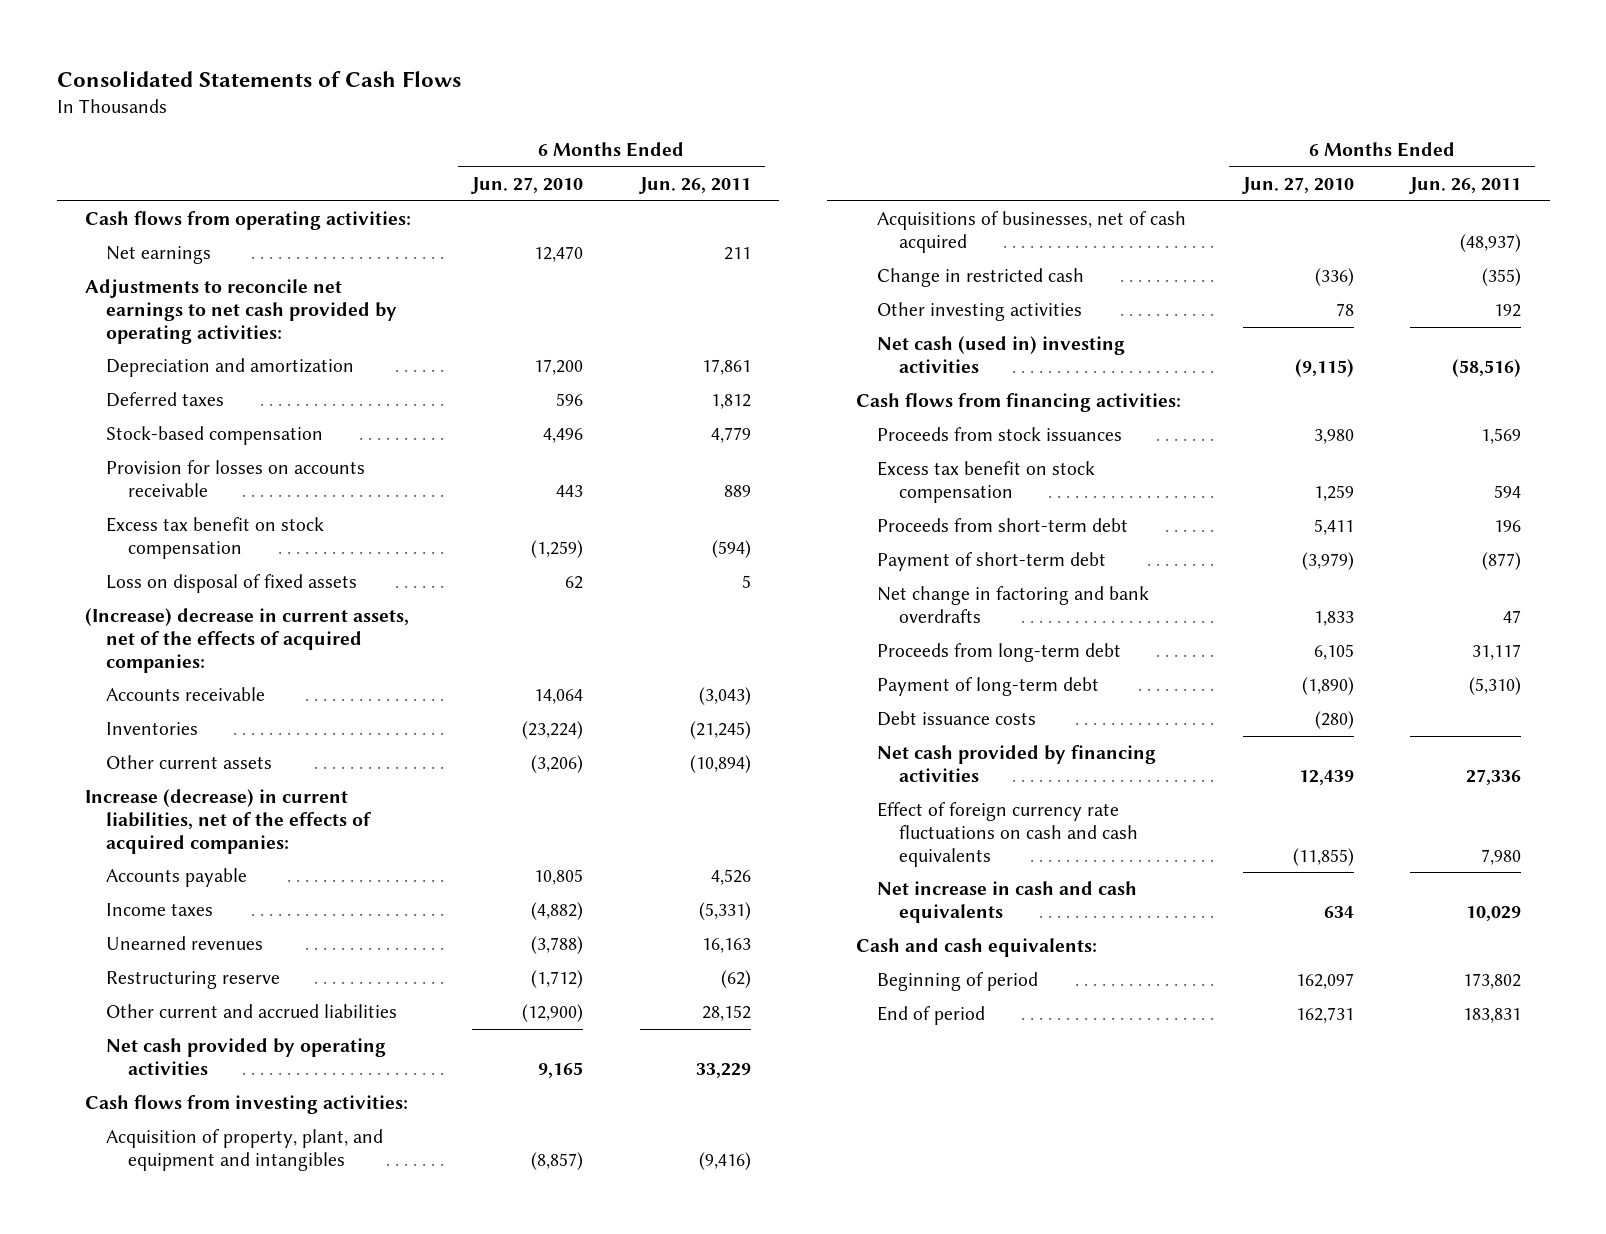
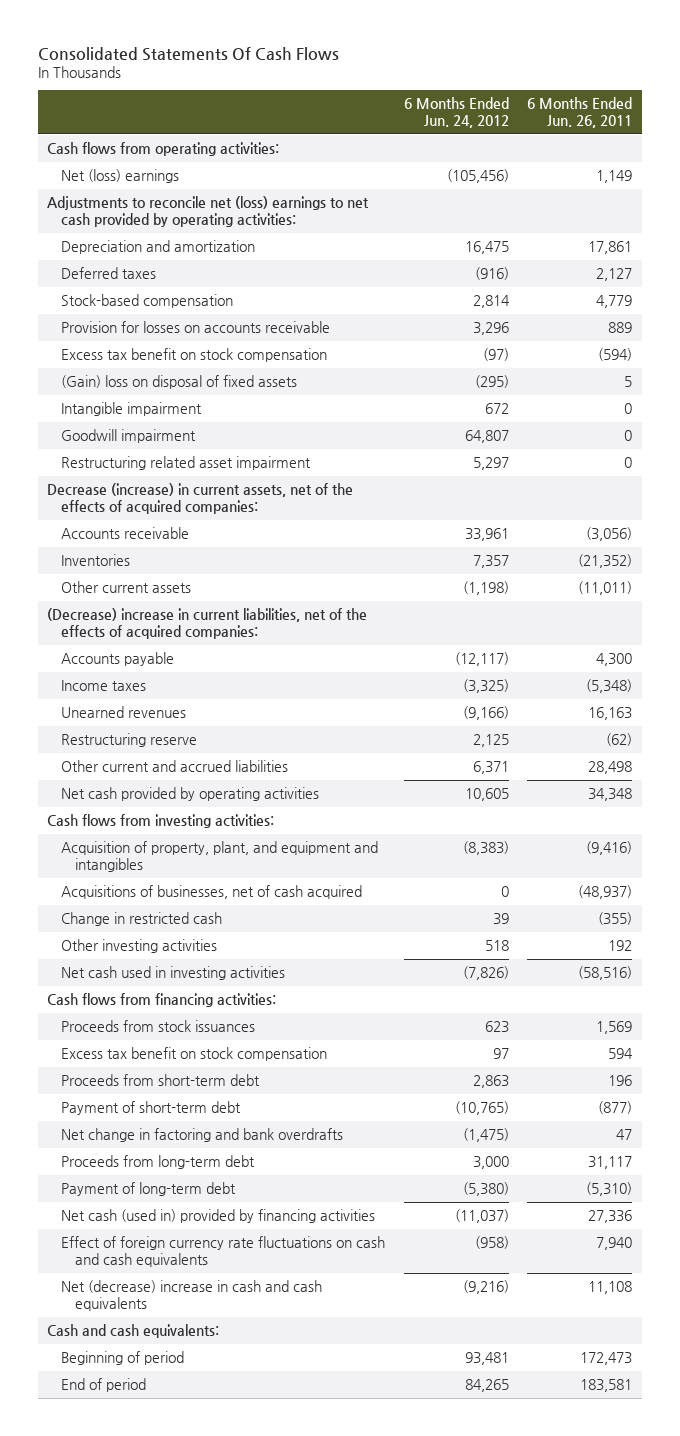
[56,70,461,87] Consolidated Statements of Cash Flows -> [38,46,340,61] Consolidated Statements Of Cash Flows
[471,176,584,194] Jun. 27, 2010 -> none
none -> [403,97,509,129] 6 Months Ended Jun. 24, 2012
[106,246,212,265] Net earnings -> [60,168,179,183] Net (loss) earnings
[723,247,751,261] 211 -> [596,169,633,183] 1,149
[84,279,398,344] Adjustments to reconcile net earnings to net cash provided by operating activities: -> [47,195,370,228] Adjustments to reconcile net (loss) earnings to net cash provided by operating activities:
[710,394,751,410] 1,812 -> [596,267,633,281] 2,127
[106,574,358,594] Loss on disposal of fixed assets -> [60,374,297,389] (Gain) loss on disposal of fixed assets
none -> [60,401,202,416] Intangible impairment
none -> [60,428,196,443] Goodwill impairment
none -> [60,455,311,470] Restructuring related asset impairment
[84,608,409,673] (Increase) decrease in current assets, net of the effects of acquired companies: -> [47,482,354,515] Decrease (increase) in current assets, net of the effects of acquired companies:
[698,687,751,706] (3,043) -> [586,526,633,541] (3,056)
[689,721,751,740] (21,245) -> [578,553,633,568] (21,352)
[689,755,751,774] (10,894) -> [578,580,633,595] (11,011)
[84,789,373,854] Increase (decrease) in current liabilities, net of the effects of acquired companies: -> [47,607,368,640] (Decrease) increase in current liabilities, net of the effects of acquired companies:
[710,869,751,886] 4,526 -> [596,652,633,666] 4,300
[698,902,751,921] (5,331) -> [586,678,633,693] (5,348)
[701,1005,751,1022] 28,152 -> [588,760,633,774] 28,498
[695,1063,751,1079] 33,229 -> [588,787,633,801] 34,348
[877,336,1126,374] Net cash (used in) investing activities -> [60,965,285,980] Net cash used in investing activities
[877,711,1037,727] Debt issuance costs -> none
[877,745,1157,783] Net cash provided by financing activities -> [60,1208,375,1223] Net cash (used in) provided by financing activities
[1481,848,1522,865] 7,980 -> [596,1236,633,1250] 7,940
[877,881,1138,924] Net increase in cash and cash equivalents -> [60,1279,322,1312] Net (decrease) increase in cash and cash equivalents
[1466,906,1522,922] 10,029 -> [588,1280,633,1294] 11,108
[1463,973,1522,990] 173,802 -> [580,1351,633,1365] 172,473
[1463,1008,1522,1024] 183,831 -> [580,1378,633,1392] 183,581

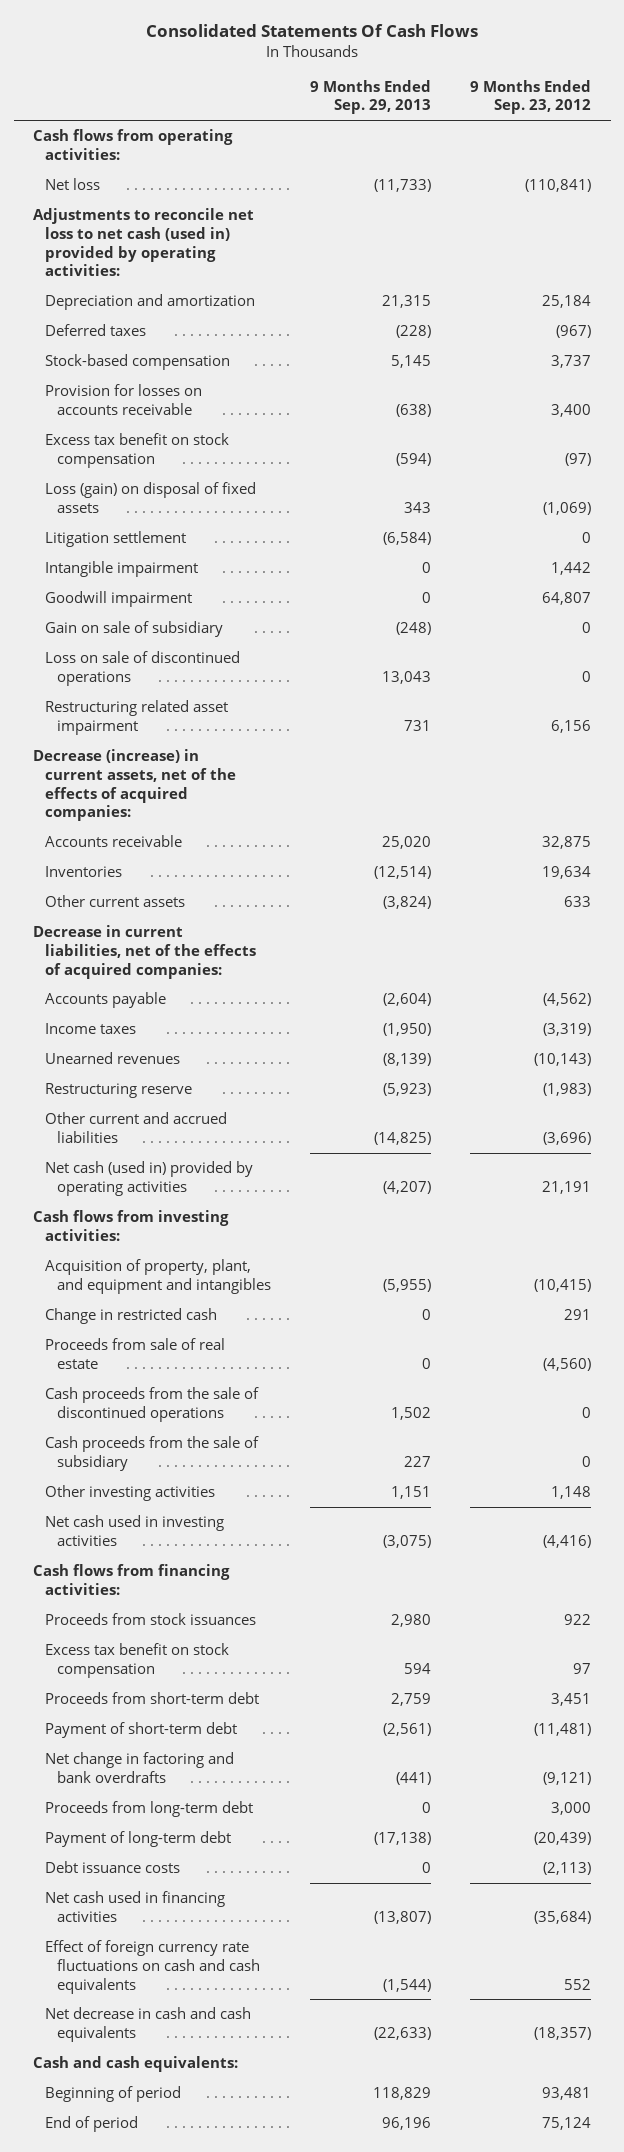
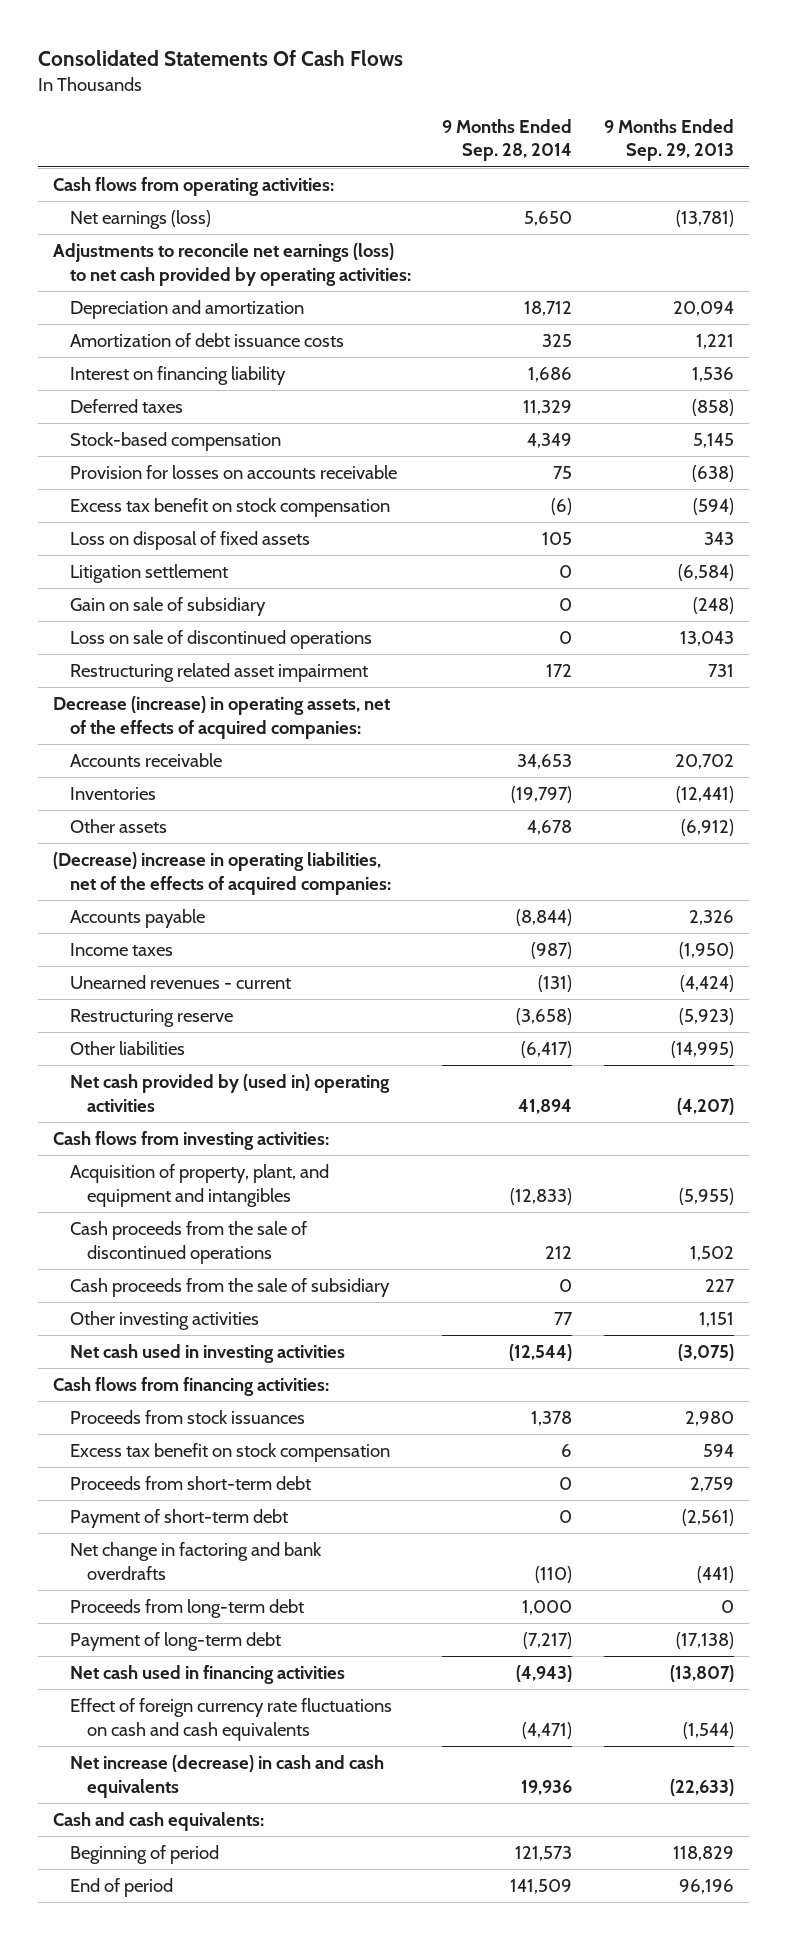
[470,79,592,115] 9 Months Ended Sep. 23, 2012 -> none
none -> [442,118,573,162] 9 Months Ended Sep. 28, 2014
[44,178,100,191] Net loss -> [69,210,211,230] Net earnings (loss)
[373,179,431,193] (11,733) -> [675,210,734,228] (13,781)
[33,208,255,277] Adjustments to reconcile net loss to net cash (used in) provided by operating activities: -> [53,243,411,286] Adjustments to reconcile net earnings (loss) to net cash provided by operating activities:
[381,295,431,309] 21,315 -> [672,301,734,317] 20,094
none -> [69,333,344,348] Amortization of debt issuance costs
none -> [69,366,286,386] Interest on financing liability
[395,325,431,339] (228) -> [691,399,734,417] (858)
[44,482,256,513] Loss (gain) on disposal of fixed assets -> [69,531,310,551] Loss on disposal of fixed assets
[44,561,198,578] Intangible impairment -> none
[44,591,192,608] Goodwill impairment -> none
[33,749,236,822] Decrease (increase) in current assets, net of the effects of acquired companies: -> [53,696,391,739] Decrease (increase) in operating assets, net of the effects of acquired companies:
[381,836,431,850] 25,020 -> [674,754,734,770] 20,702
[373,866,431,880] (12,514) -> [675,786,734,804] (12,441)
[44,895,185,908] Other current assets -> [69,819,167,834] Other assets
[382,896,431,910] (3,824) -> [680,819,734,837] (6,912)
[33,925,256,979] Decrease in current liabilities, net of the effects of acquired companies: -> [53,852,391,895] (Decrease) increase in operating liabilities, net of the effects of acquired companies:
[382,993,431,1007] (2,604) -> [688,910,734,926] 2,326
[44,1052,180,1065] Unearned revenues -> [69,975,291,990] Unearned revenues - current
[382,1053,431,1067] (8,139) -> [679,975,734,993] (4,424)
[44,1112,227,1143] Other current and accrued liabilities -> [69,1041,185,1056] Other liabilities
[373,1131,431,1145] (14,825) -> [670,1041,734,1059] (14,995)
[44,1161,253,1196] Net cash (used in) provided by operating activities -> [69,1074,390,1112] Net cash provided by (used in) operating activities
[44,1308,217,1325] Change in restricted cash -> none
[44,1338,225,1369] Proceeds from sale of real estate -> none
[44,1861,180,1874] Debt issuance costs -> none
[44,2007,251,2042] Net decrease in cash and cash equivalents -> [69,1755,384,1798] Net increase (decrease) in cash and cash equivalents

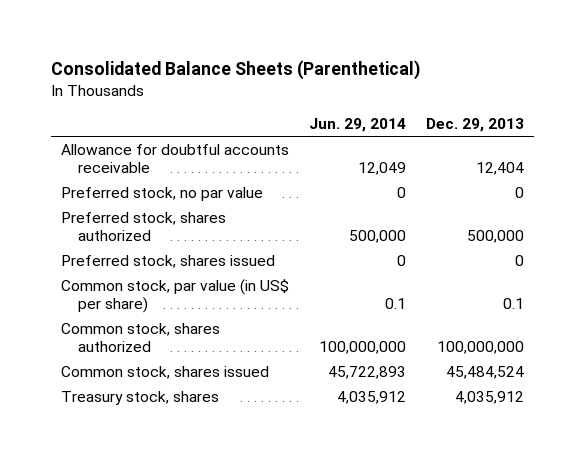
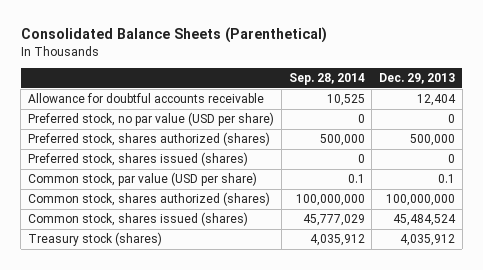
[309,118,407,133] Jun. 29, 2014 -> none
none -> [288,73,365,86] Sep. 28, 2014
[61,187,264,202] Preferred stock, no par value -> [27,112,274,127] Preferred stock, no par value (USD per share)
[61,212,227,241] Preferred stock, shares authorized -> [27,132,270,147] Preferred stock, shares authorized (shares)
[61,255,276,269] Preferred stock, shares issued -> [27,152,248,167] Preferred stock, shares issued (shares)
[61,279,290,313] Common stock, par value (in US$ per share) -> [27,172,257,187] Common stock, par value (USD per share)
[61,323,221,352] Common stock, shares authorized -> [27,192,270,207] Common stock, shares authorized (shares)
[61,366,270,380] Common stock, shares issued -> [27,212,248,227] Common stock, shares issued (shares)
[61,391,220,406] Treasury stock, shares -> [27,232,162,247] Treasury stock (shares)

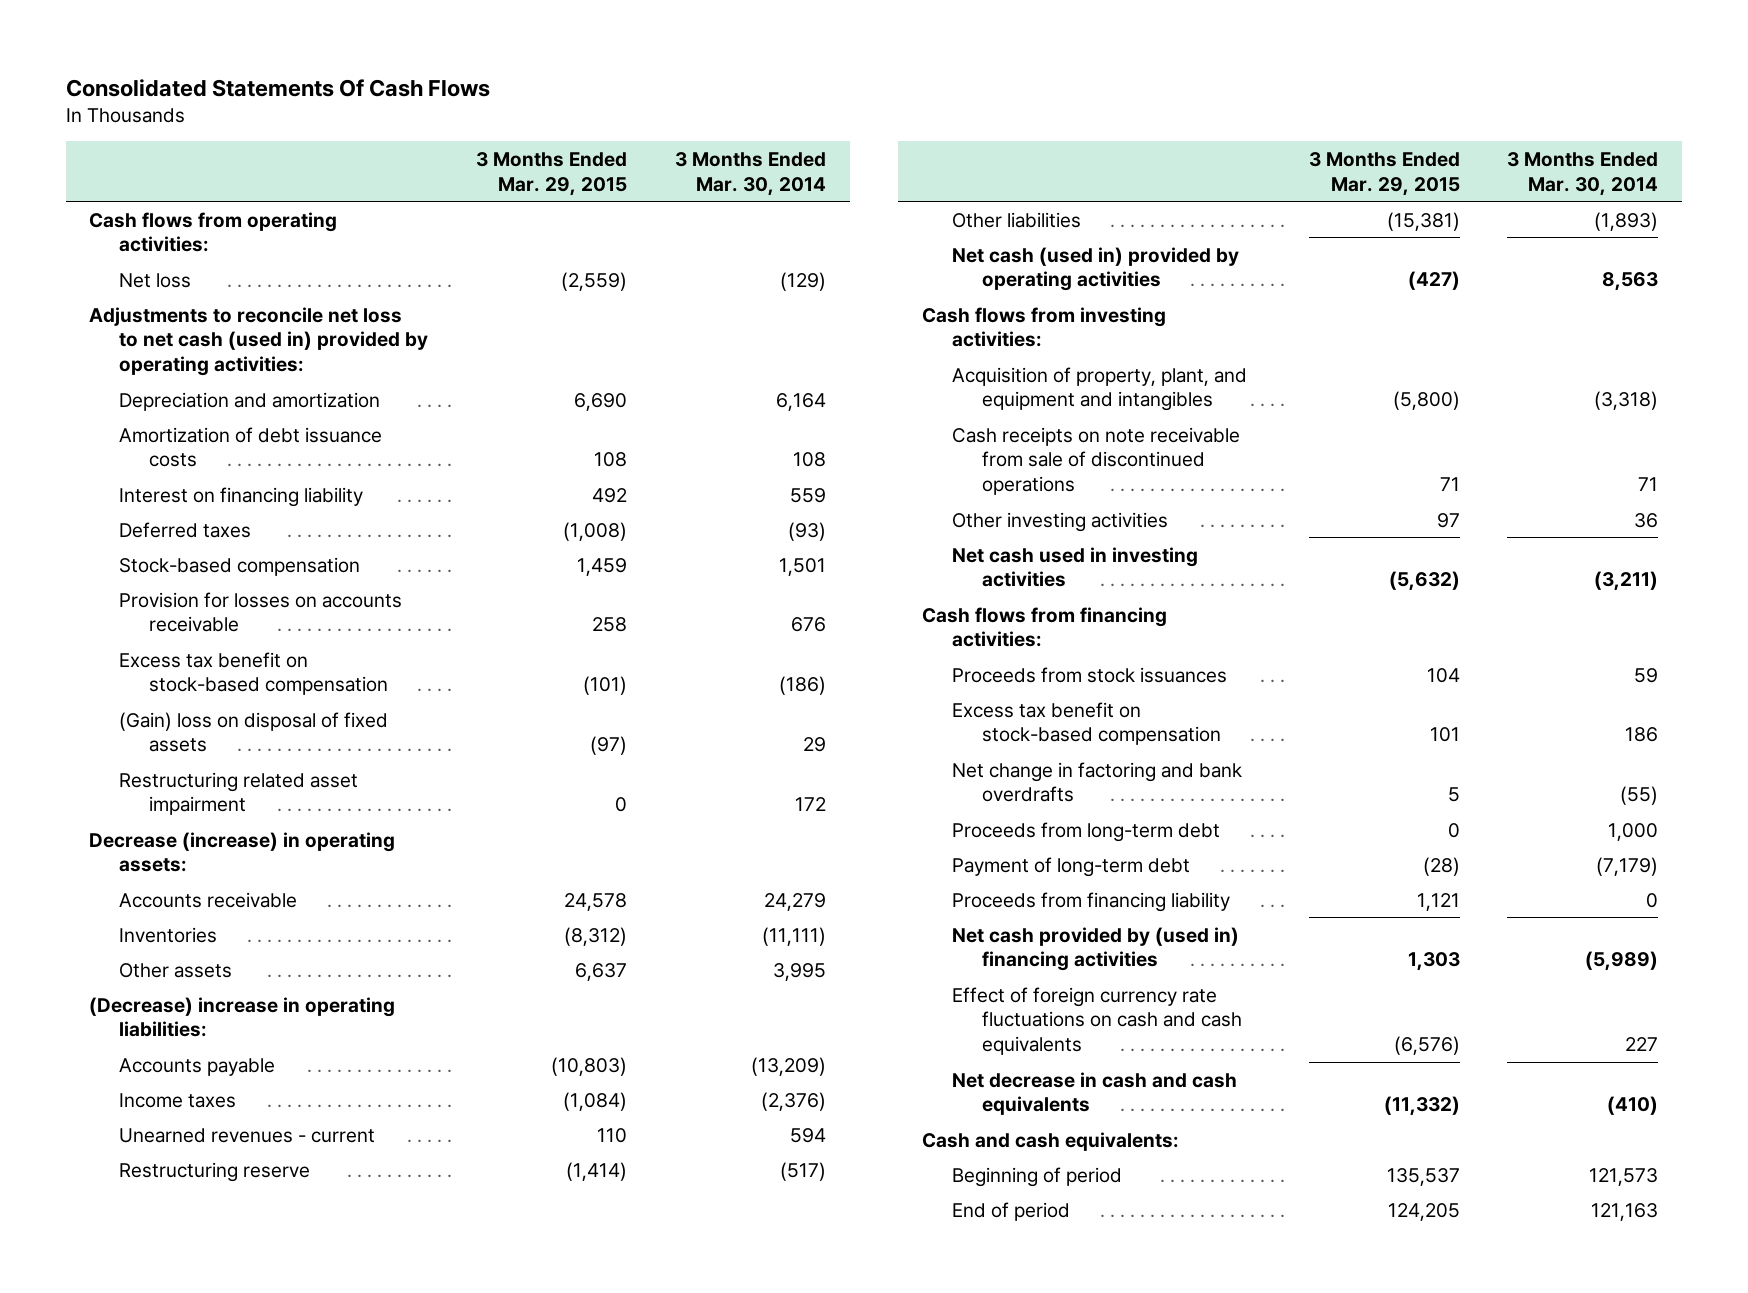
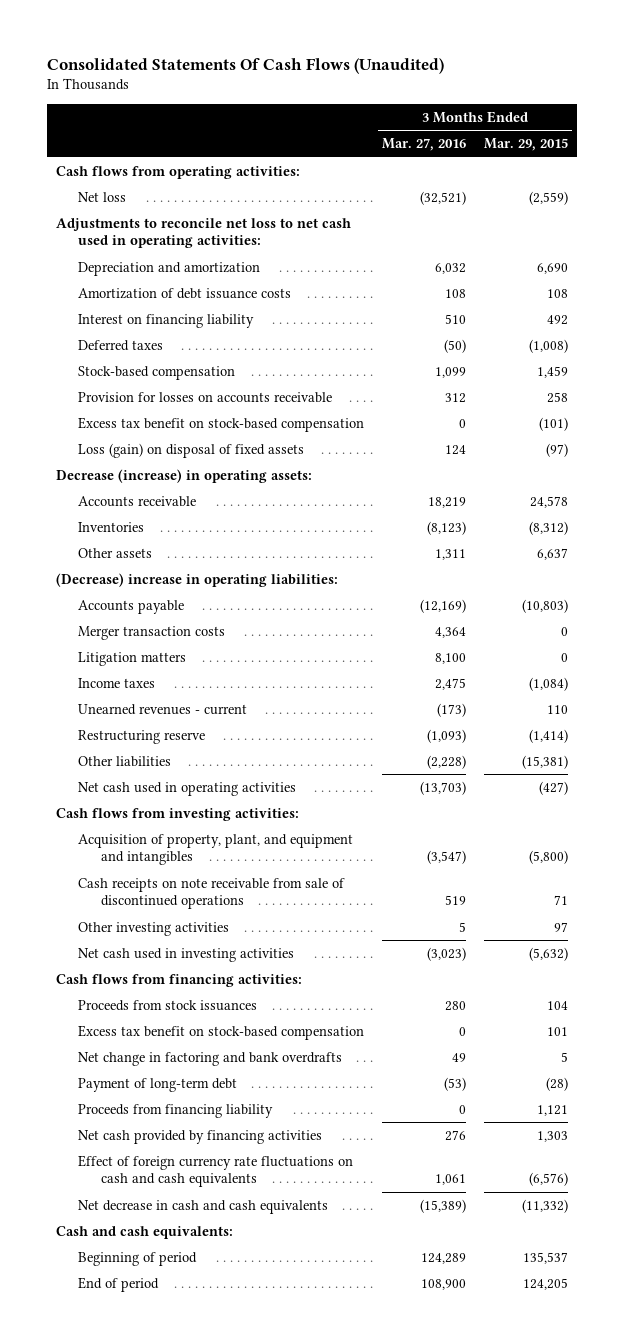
[65,78,490,97] Consolidated Statements Of Cash Flows -> [46,57,444,74] Consolidated Statements Of Cash Flows (Unaudited)
[674,151,826,196] 3 Months Ended Mar. 30, 2014 -> none
none -> [382,138,467,152] Mar. 27, 2016
[89,306,429,377] Adjustments to reconcile net loss to net cash (used in) provided by operating activities: -> [55,217,351,249] Adjustments to reconcile net loss to net cash used in operating activities:
[119,771,359,816] Restructuring related asset impairment -> none
[119,711,389,753] (Gain) loss on disposal of fixed assets -> [78,442,305,458] Loss (gain) on disposal of fixed assets
none -> [78,625,226,640] Merger transaction costs
none -> [78,651,187,666] Litigation matters
[951,246,1239,292] Net cash (used in) provided by operating activities -> [78,781,297,796] Net cash used in operating activities
[951,821,1220,842] Proceeds from long-term debt -> none
[951,926,1239,972] Net cash provided by (used in) financing activities -> [78,1129,323,1144] Net cash provided by financing activities

